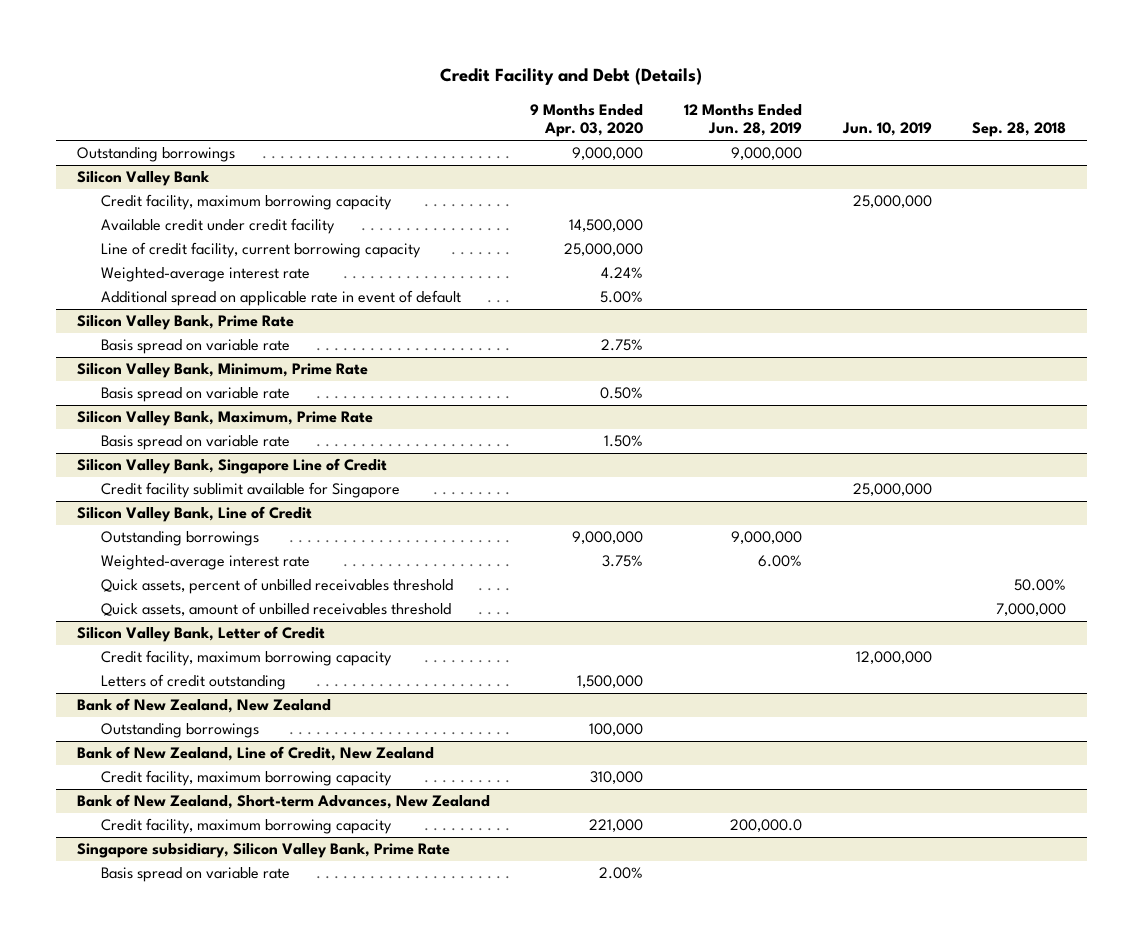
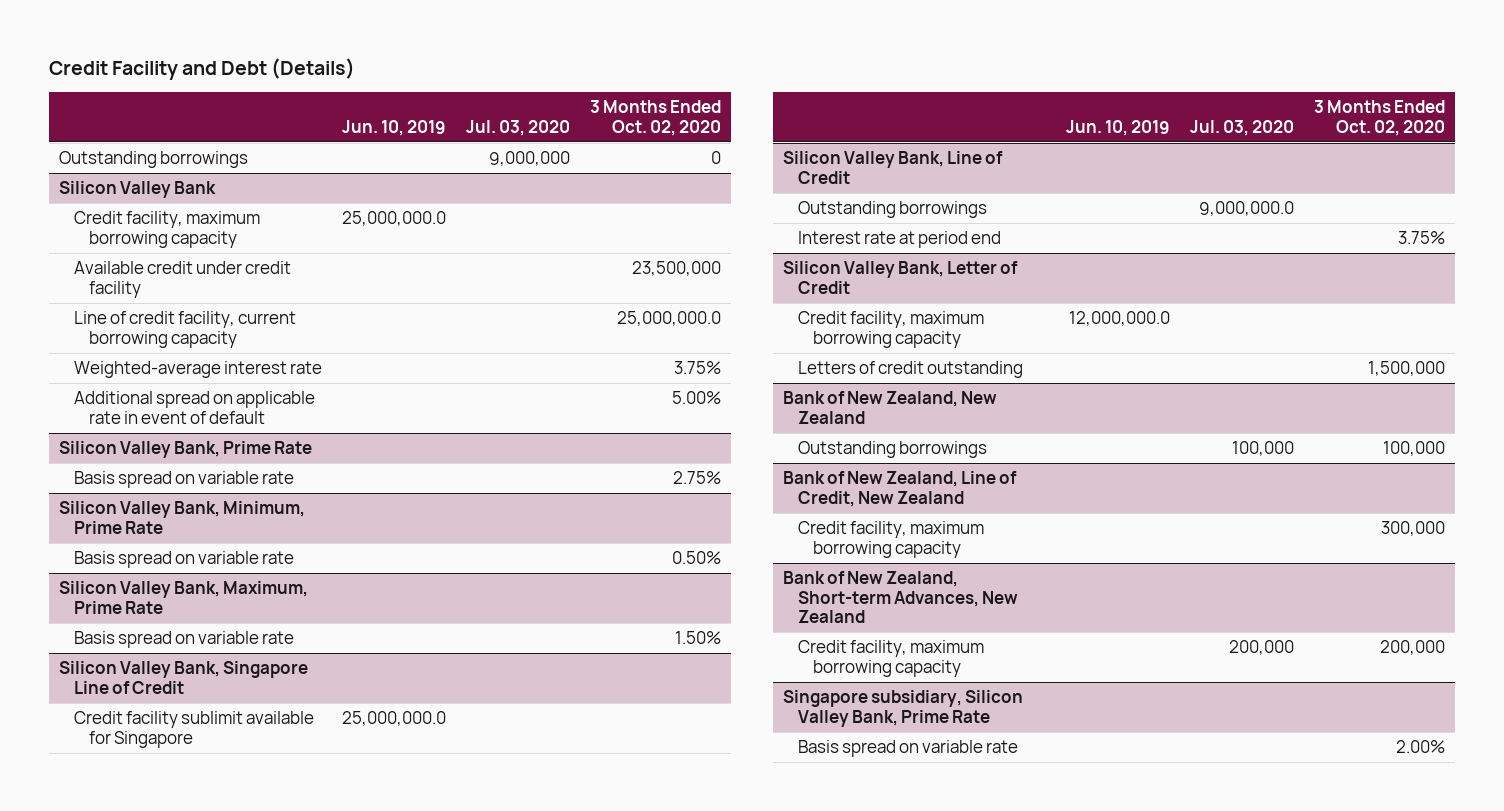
[530,103,644,138] 9 Months Ended Apr. 03, 2020 -> none
[683,103,802,137] 12 Months Ended Jun. 28, 2019 -> none
[972,122,1067,138] Sep. 28, 2018 -> none
none -> [466,119,571,136] Jul. 03, 2020
none -> [590,100,722,136] 3 Months Ended Oct. 02, 2020
[852,195,932,209] 25,000,000 -> [342,211,447,227] 25,000,000.0
[852,483,932,497] 25,000,000 -> [342,711,447,727] 25,000,000.0
[101,555,311,571] Weighted-average interest rate -> none
[101,578,454,595] Quick assets, percent of unbilled receivables threshold -> none
[101,602,452,617] Quick assets, amount of unbilled receivables threshold -> none
none -> [798,231,1002,249] Interest rate at period end
[855,651,932,665] 12,000,000 -> [1068,311,1170,327] 12,000,000.0

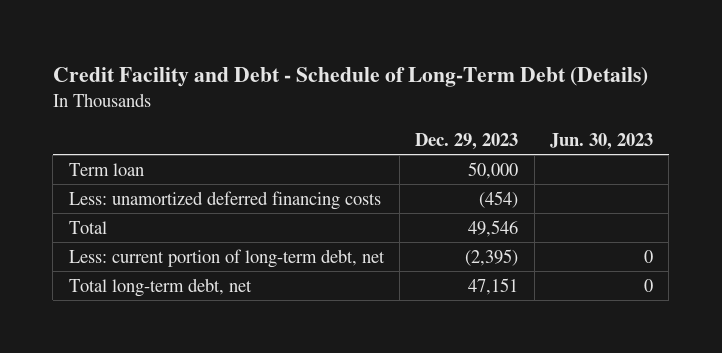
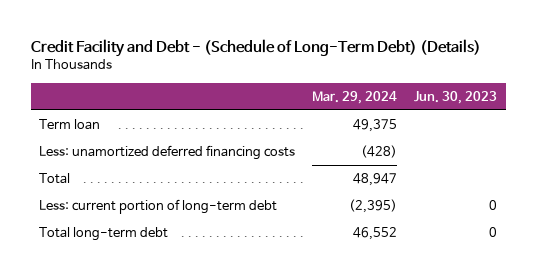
[52,66,648,87] Credit Facility and Debt - Schedule of Long-Term Debt (Details) -> [30,38,481,57] Credit Facility and Debt - (Schedule of Long-Term Debt) (Details)
[415,132,519,150] Dec. 29, 2023 -> none
none -> [312,90,398,104] Mar. 29, 2024
[68,248,385,268] Less: current portion of long-term debt, net -> [39,199,278,215] Less: current portion of long-term debt
[68,277,252,297] Total long-term debt, net -> [39,227,169,242] Total long-term debt

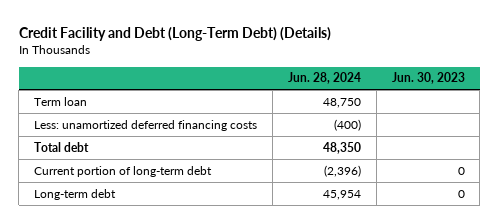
[30,38,481,57] Credit Facility and Debt - (Schedule of Long-Term Debt) (Details) -> [18,26,331,41] Credit Facility and Debt (Long-Term Debt) (Details)
[312,90,398,104] Mar. 29, 2024 -> none
none -> [287,72,361,85] Jun. 28, 2024
[39,173,71,185] Total -> [34,141,90,152] Total debt
[39,199,278,215] Less: current portion of long-term debt -> [34,165,213,177] Current portion of long-term debt
[39,227,169,242] Total long-term debt -> [34,188,117,200] Long-term debt

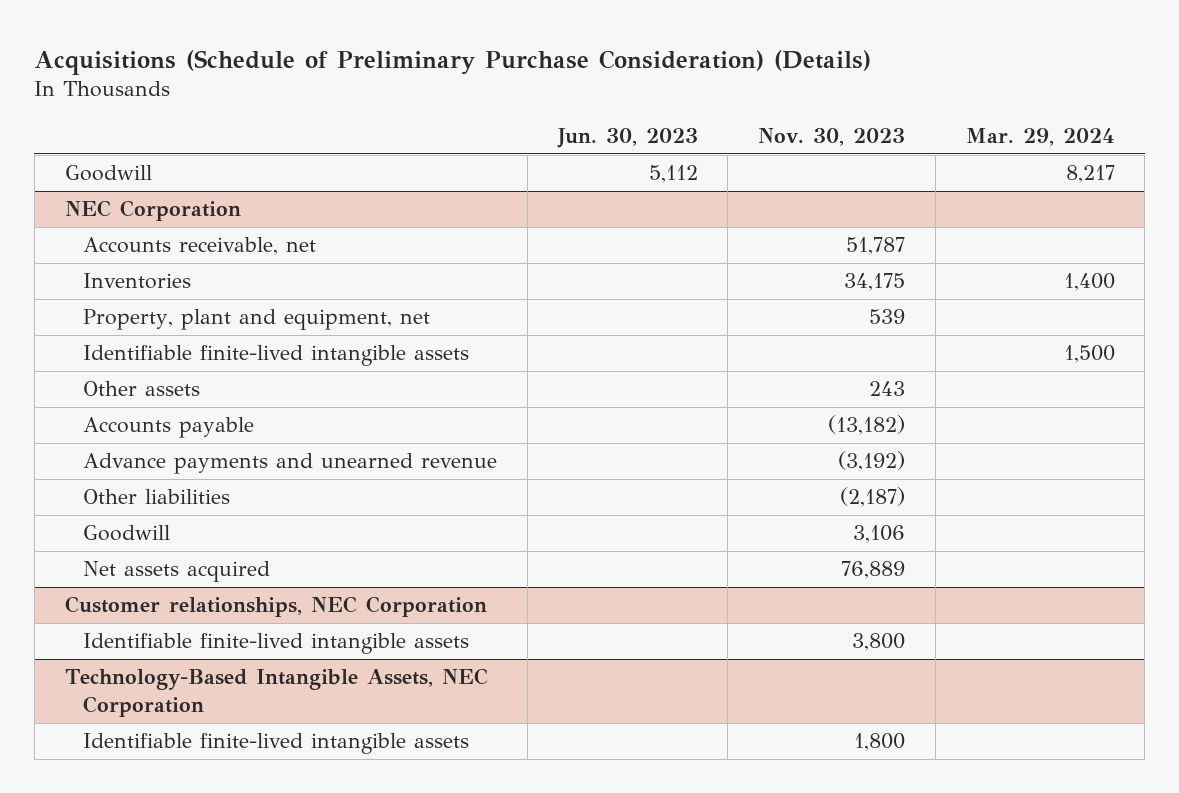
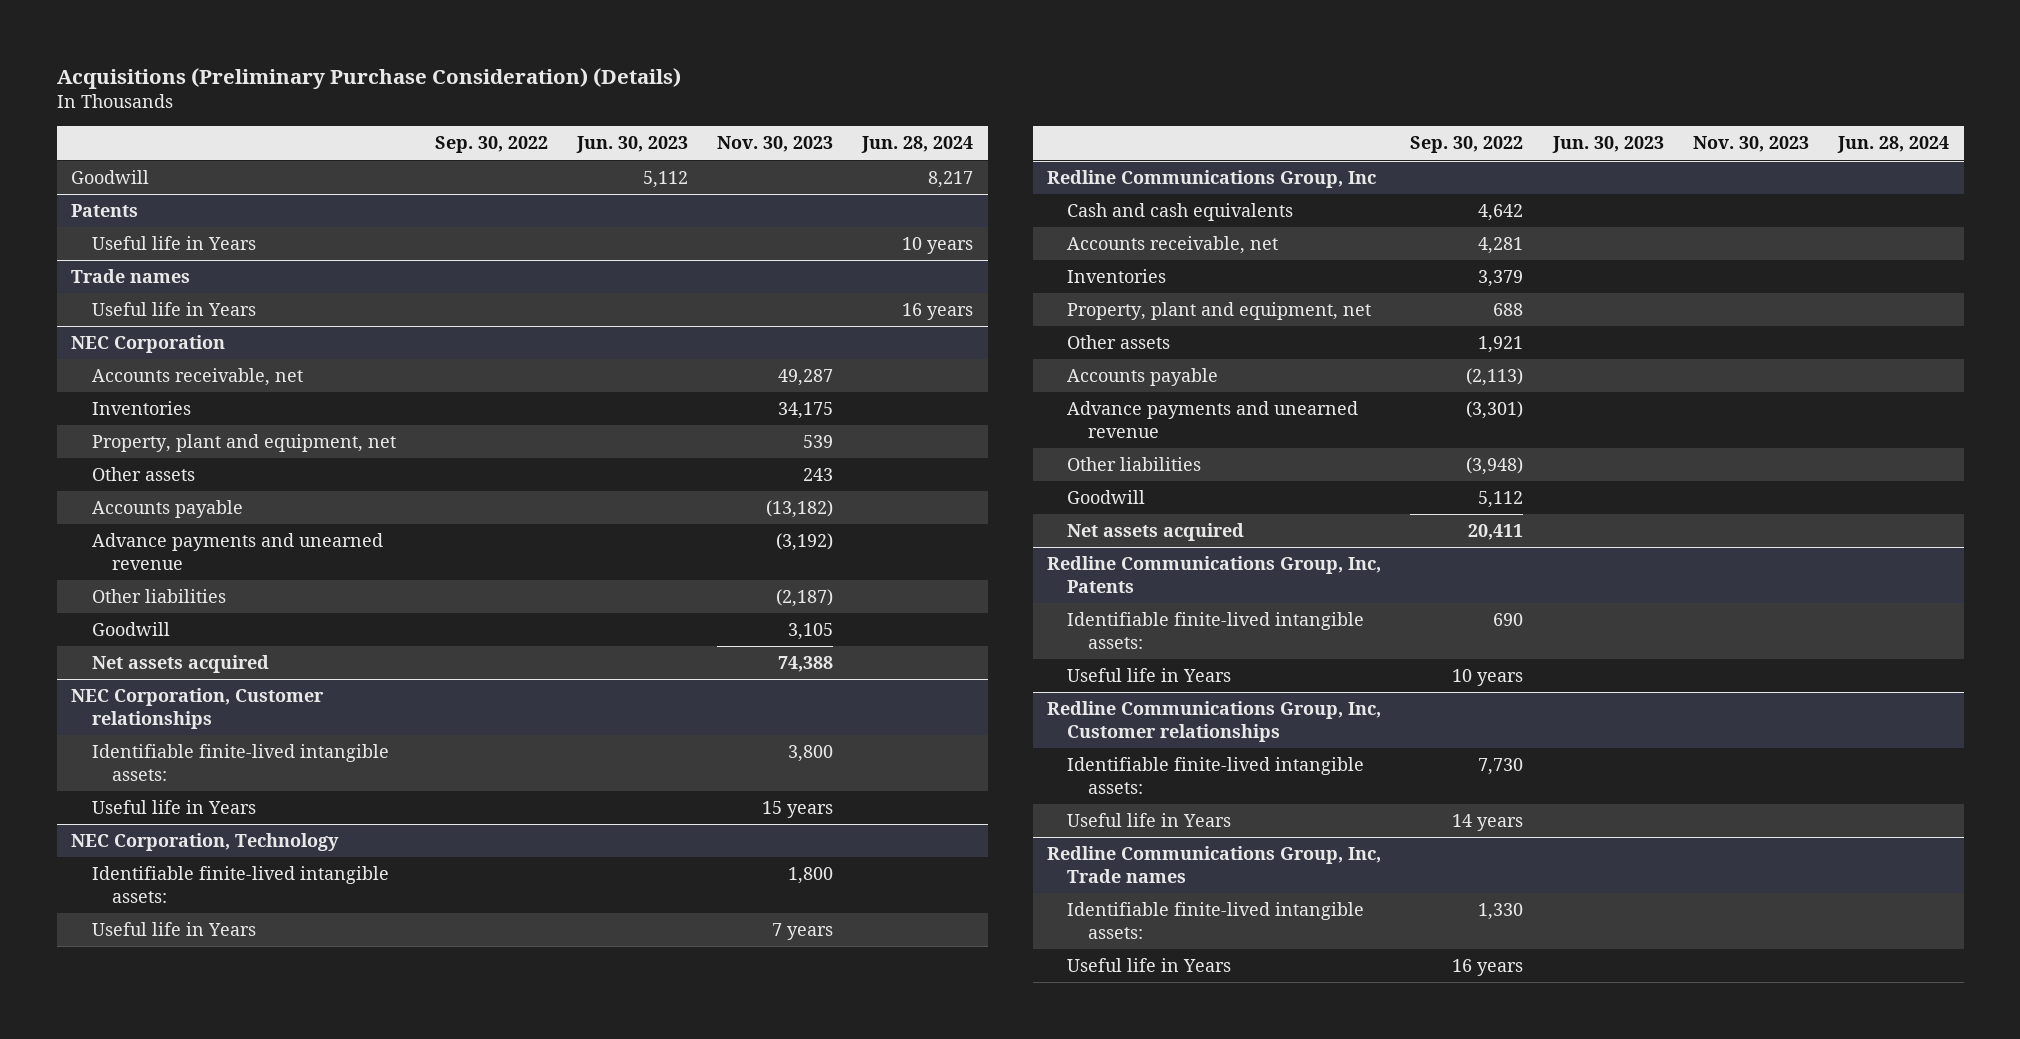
[34,49,872,75] Acquisitions (Schedule of Preliminary Purchase Consideration) (Details) -> [56,68,681,90] Acquisitions (Preliminary Purchase Consideration) (Details)
[965,128,1115,147] Mar. 29, 2024 -> none
none -> [434,136,548,154] Sep. 30, 2022
none -> [861,136,974,154] Jun. 28, 2024
none -> [71,204,139,218] Patents
none -> [91,236,256,251] Useful life in Years
none -> [71,269,191,284] Trade names
none -> [91,302,256,317] Useful life in Years
[846,237,906,256] 51,787 -> [778,369,834,387] 49,287
[83,345,470,367] Identifiable finite-lived intangible assets -> none
[853,525,906,544] 3,106 -> [788,623,834,641] 3,105
[841,561,906,580] 76,889 -> [778,656,834,673] 74,388
[64,596,487,618] Customer relationships, NEC Corporation -> [71,688,325,729] NEC Corporation, Customer relationships
[83,633,470,655] Identifiable finite-lived intangible assets -> [91,744,389,781] Identifiable finite-lived intangible assets:
none -> [91,800,256,815] Useful life in Years
[64,668,488,718] Technology-Based Intangible Assets, NEC Corporation -> [71,833,340,852] NEC Corporation, Technology
[83,733,470,755] Identifiable finite-lived intangible assets -> [91,866,389,903] Identifiable finite-lived intangible assets:
none -> [91,922,256,937] Useful life in Years
none -> [1047,170,1377,189] Redline Communications Group, Inc
none -> [1067,203,1294,222] Cash and cash equivalents
none -> [1067,236,1279,255] Accounts receivable, net
none -> [1067,269,1167,284] Inventories
none -> [1067,302,1372,321] Property, plant and equipment, net
none -> [1067,335,1171,350] Other assets
none -> [1067,368,1219,387] Accounts payable
none -> [1067,401,1359,438] Advance payments and unearned revenue
none -> [1067,457,1202,472] Other liabilities
none -> [1067,490,1146,505] Goodwill
none -> [1067,523,1245,542] Net assets acquired
none -> [1047,556,1382,593] Redline Communications Group, Inc, Patents
none -> [1067,612,1365,649] Identifiable finite-lived intangible assets:
none -> [1067,668,1232,683] Useful life in Years
none -> [1047,701,1382,742] Redline Communications Group, Inc, Customer relationships
none -> [1067,757,1365,794] Identifiable finite-lived intangible assets:
none -> [1067,813,1232,828] Useful life in Years
none -> [1047,846,1382,883] Redline Communications Group, Inc, Trade names
none -> [1067,902,1365,939] Identifiable finite-lived intangible assets:
none -> [1067,958,1232,973] Useful life in Years

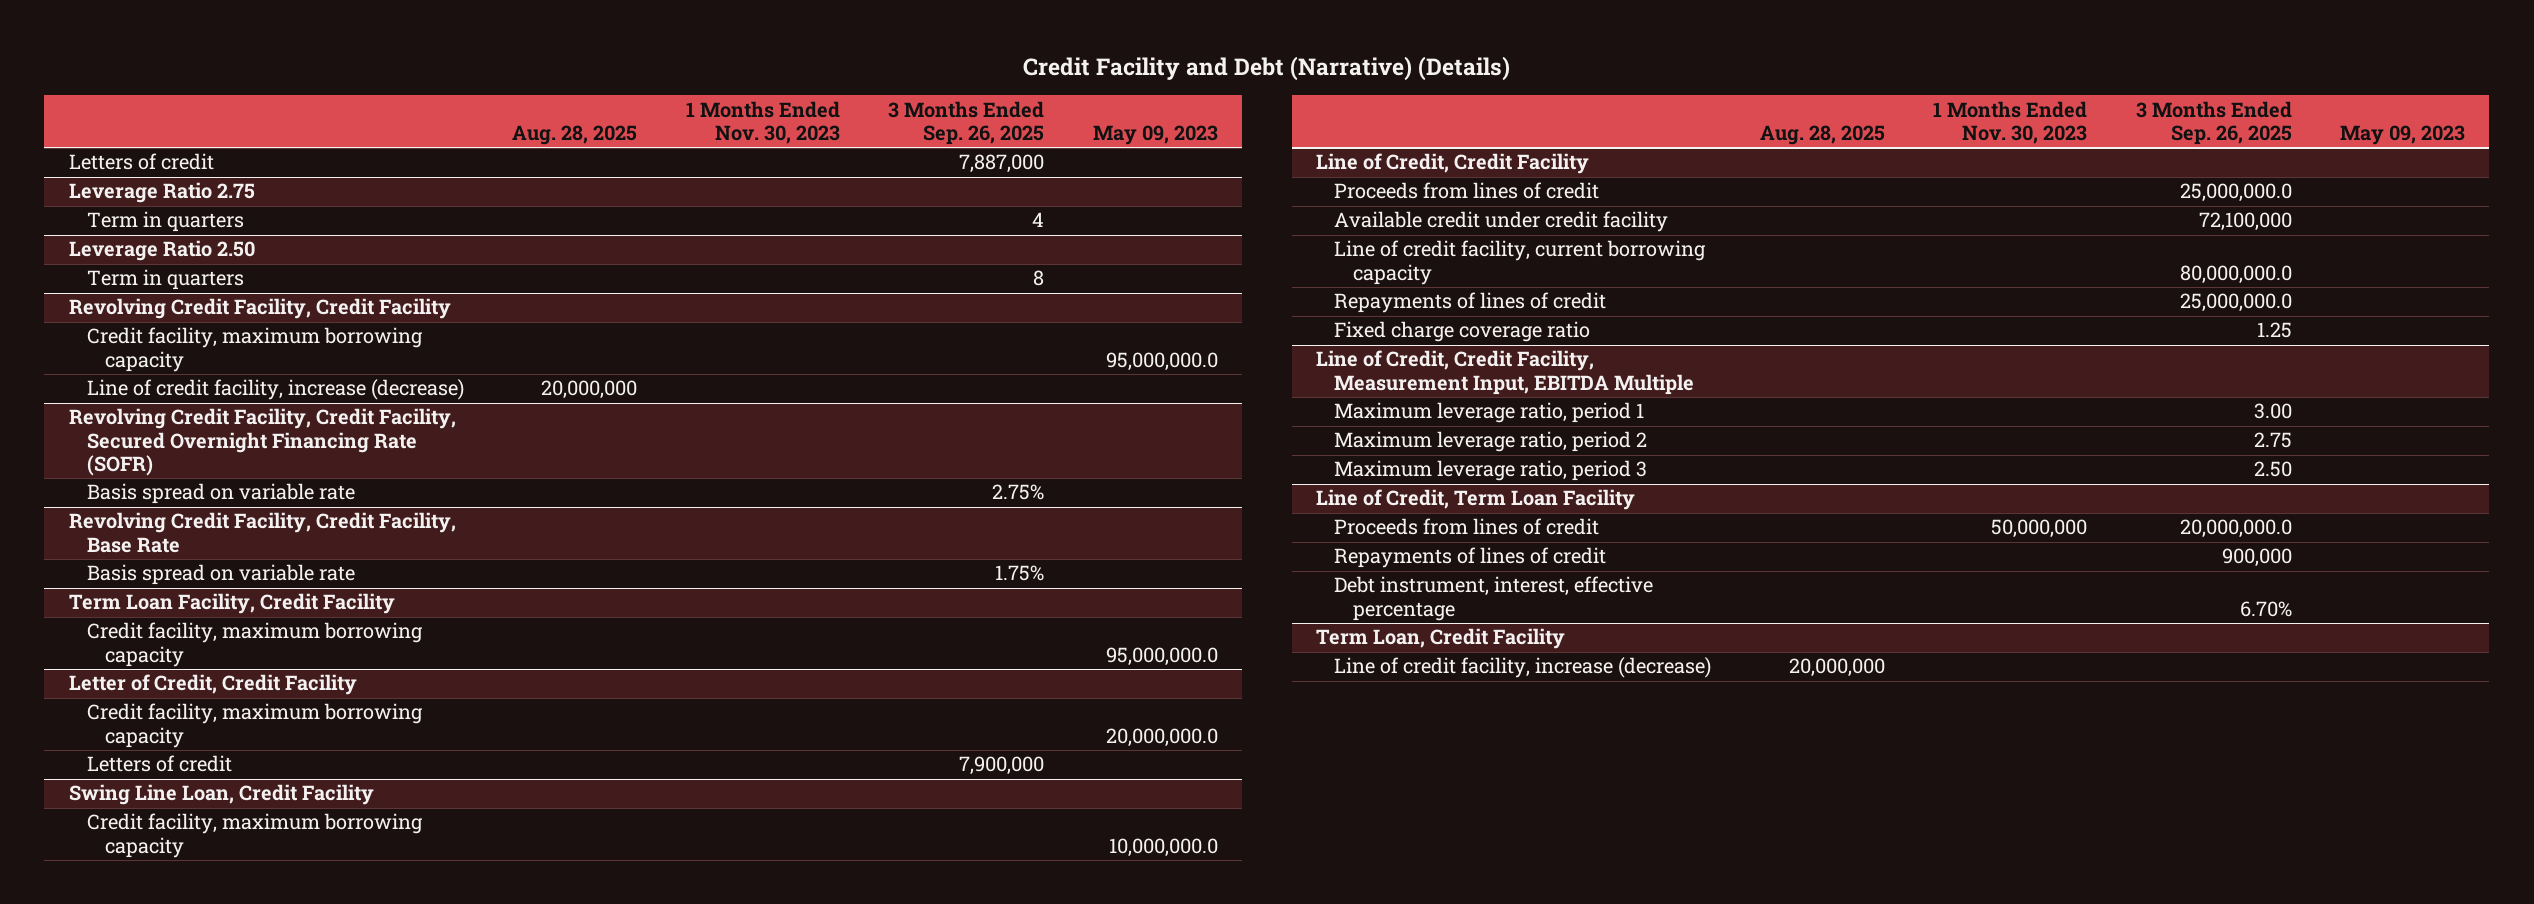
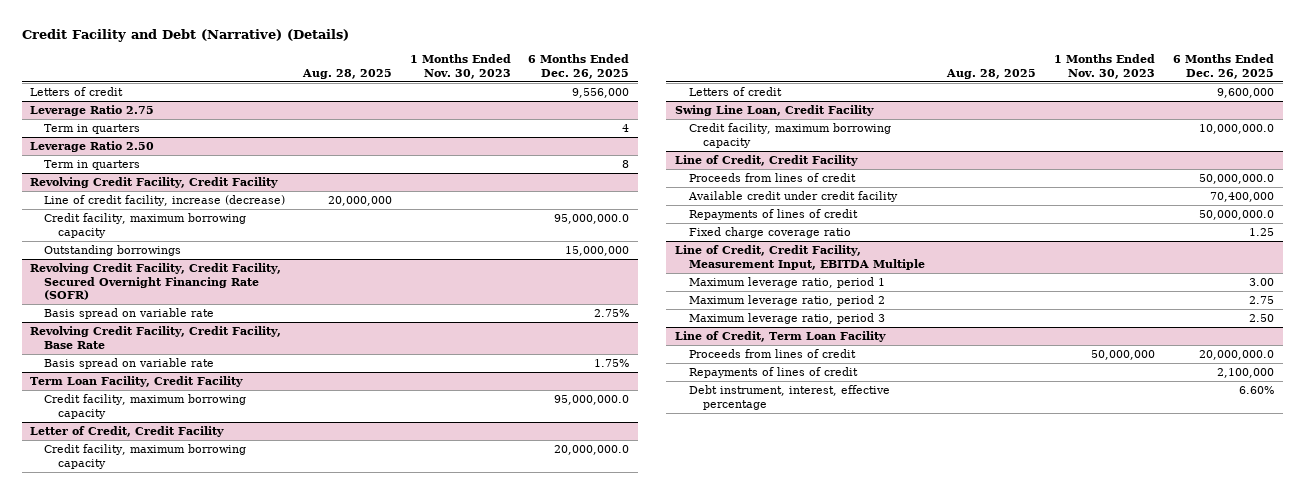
[888,100,1045,145] 3 Months Ended Sep. 26, 2025 -> none
[1092,124,1218,145] May 09, 2023 -> none
none -> [528,54,630,79] 6 Months Ended Dec. 26, 2025
[86,327,423,372] Credit facility, maximum borrowing capacity -> [44,213,247,238] Credit facility, maximum borrowing capacity
none -> [44,245,182,257] Outstanding borrowings
[1334,240,1707,285] Line of credit facility, current borrowing capacity -> none
[1316,628,1566,650] Term Loan, Credit Facility -> none
[1334,657,1712,679] Line of credit facility, increase (decrease) -> none

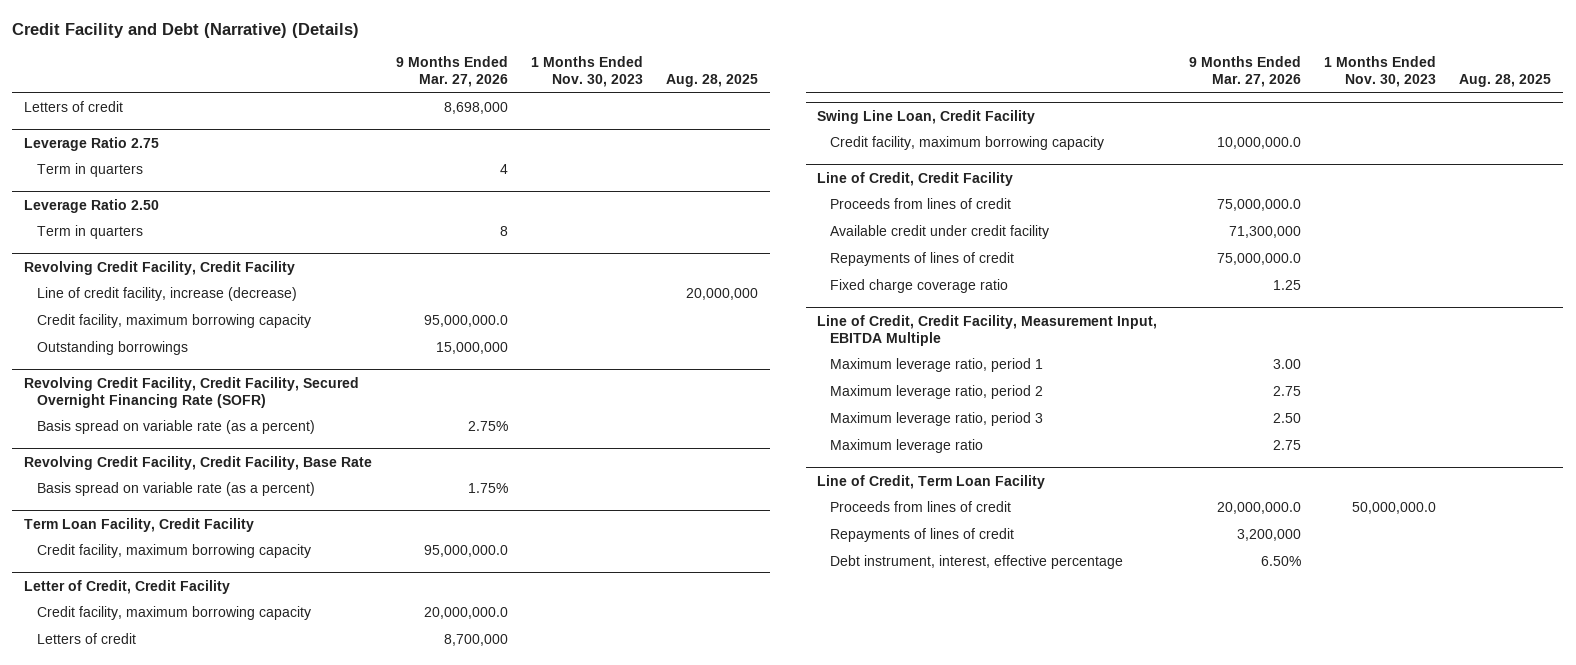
[528,54,630,79] 6 Months Ended Dec. 26, 2025 -> none
none -> [395,56,508,87] 9 Months Ended Mar. 27, 2026
[44,308,215,320] Basis spread on variable rate -> [37,420,316,435] Basis spread on variable rate (as a percent)
[44,358,215,370] Basis spread on variable rate -> [37,482,316,497] Basis spread on variable rate (as a percent)
none -> [830,439,984,454] Maximum leverage ratio
[1091,350,1156,361] 50,000,000 -> [1352,502,1437,515] 50,000,000.0

